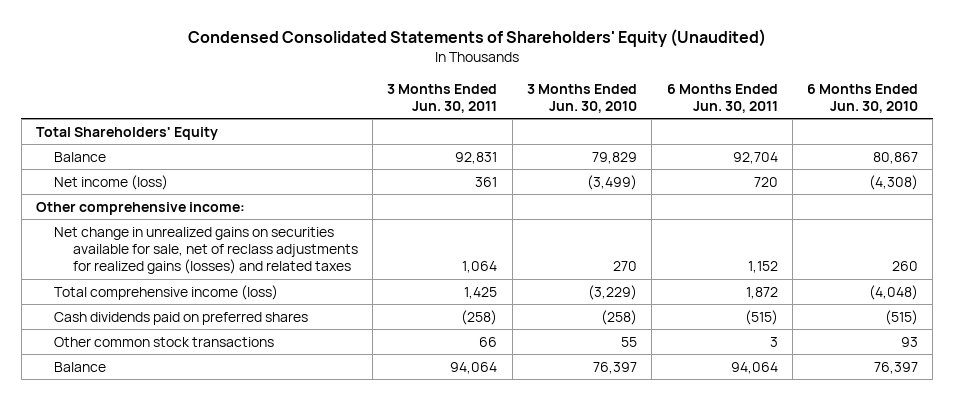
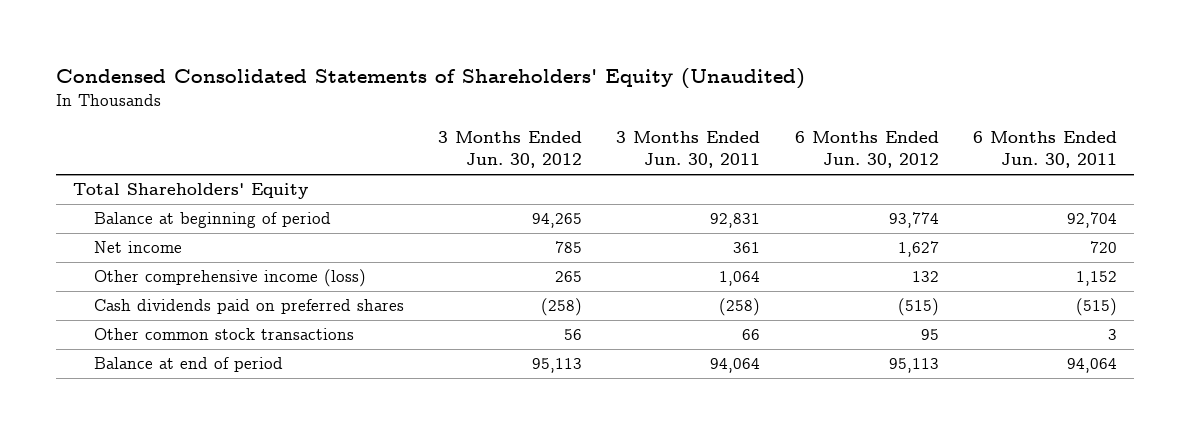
[526,83,637,113] 3 Months Ended Jun. 30, 2010 -> none
[807,83,919,113] 6 Months Ended Jun. 30, 2010 -> none
none -> [437,131,582,169] 3 Months Ended Jun. 30, 2012
none -> [794,131,939,169] 6 Months Ended Jun. 30, 2012
[35,201,245,215] Other comprehensive income: -> none
[54,284,279,300] Total comprehensive income (loss) -> none
[54,151,107,162] Balance -> [93,212,331,229] Balance at beginning of period
[54,174,169,190] Net income (loss) -> [93,241,182,254] Net income
[54,226,358,275] Net change in unrealized gains on securities available for sale, net of reclass adjustments for realized gains (losses) and related taxes -> [93,269,366,288] Other comprehensive income (loss)
[54,361,107,372] Balance -> [93,357,283,373] Balance at end of period

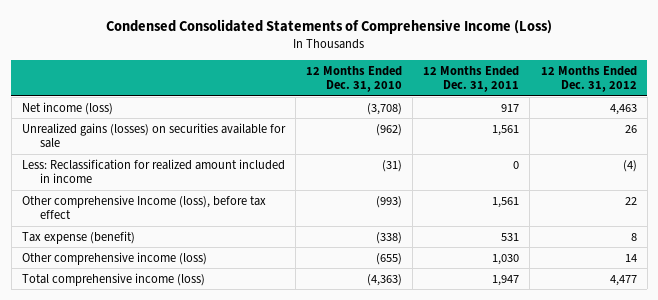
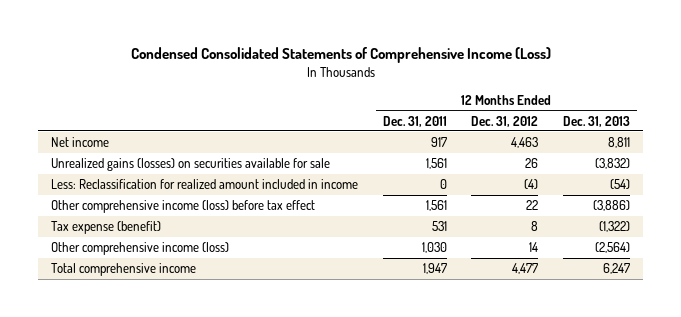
[306,65,403,93] 12 Months Ended Dec. 31, 2010 -> none
none -> [563,115,631,127] Dec. 31, 2013
[21,101,113,115] Net income (loss) -> [50,137,109,148] Net income
[21,194,266,220] Other comprehensive Income (loss), before tax effect -> [50,200,315,214] Other comprehensive income (loss) before tax effect
[21,272,205,286] Total comprehensive income (loss) -> [50,263,196,277] Total comprehensive income

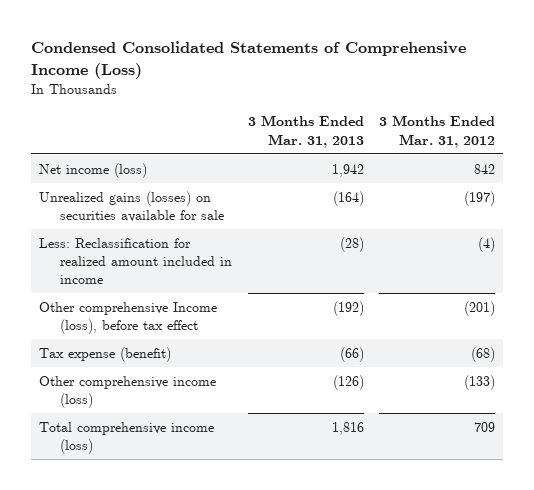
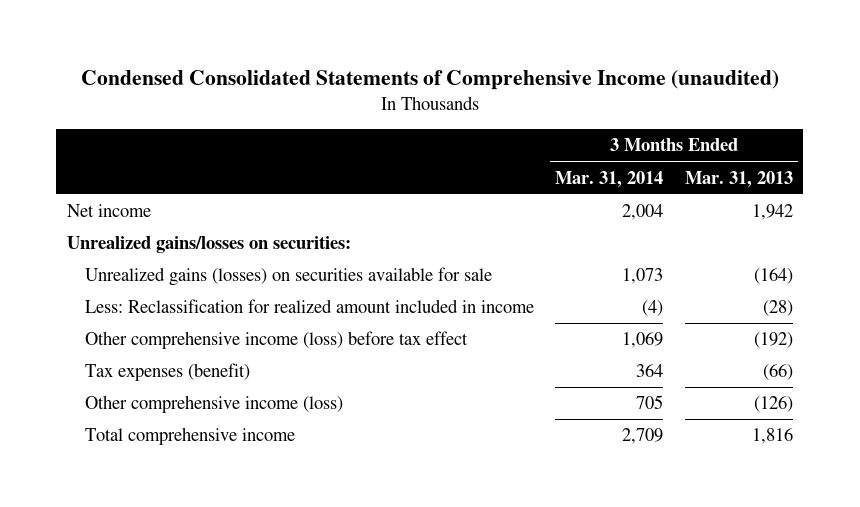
[30,40,466,79] Condensed Consolidated Statements of Comprehensive Income (Loss) -> [80,70,779,91] Condensed Consolidated Statements of Comprehensive Income (unaudited)
[379,115,496,148] 3 Months Ended Mar. 31, 2012 -> none
none -> [555,170,664,188] Mar. 31, 2014
[38,162,147,178] Net income (loss) -> [66,204,151,218] Net income
none -> [66,236,351,254] Unrealized gains/losses on securities:
[38,301,217,335] Other comprehensive Income (loss), before tax effect -> [84,331,468,350] Other comprehensive income (loss) before tax effect
[38,346,171,362] Tax expense (benefit) -> [84,363,250,382] Tax expenses (benefit)
[38,421,214,455] Total comprehensive income (loss) -> [84,427,295,446] Total comprehensive income

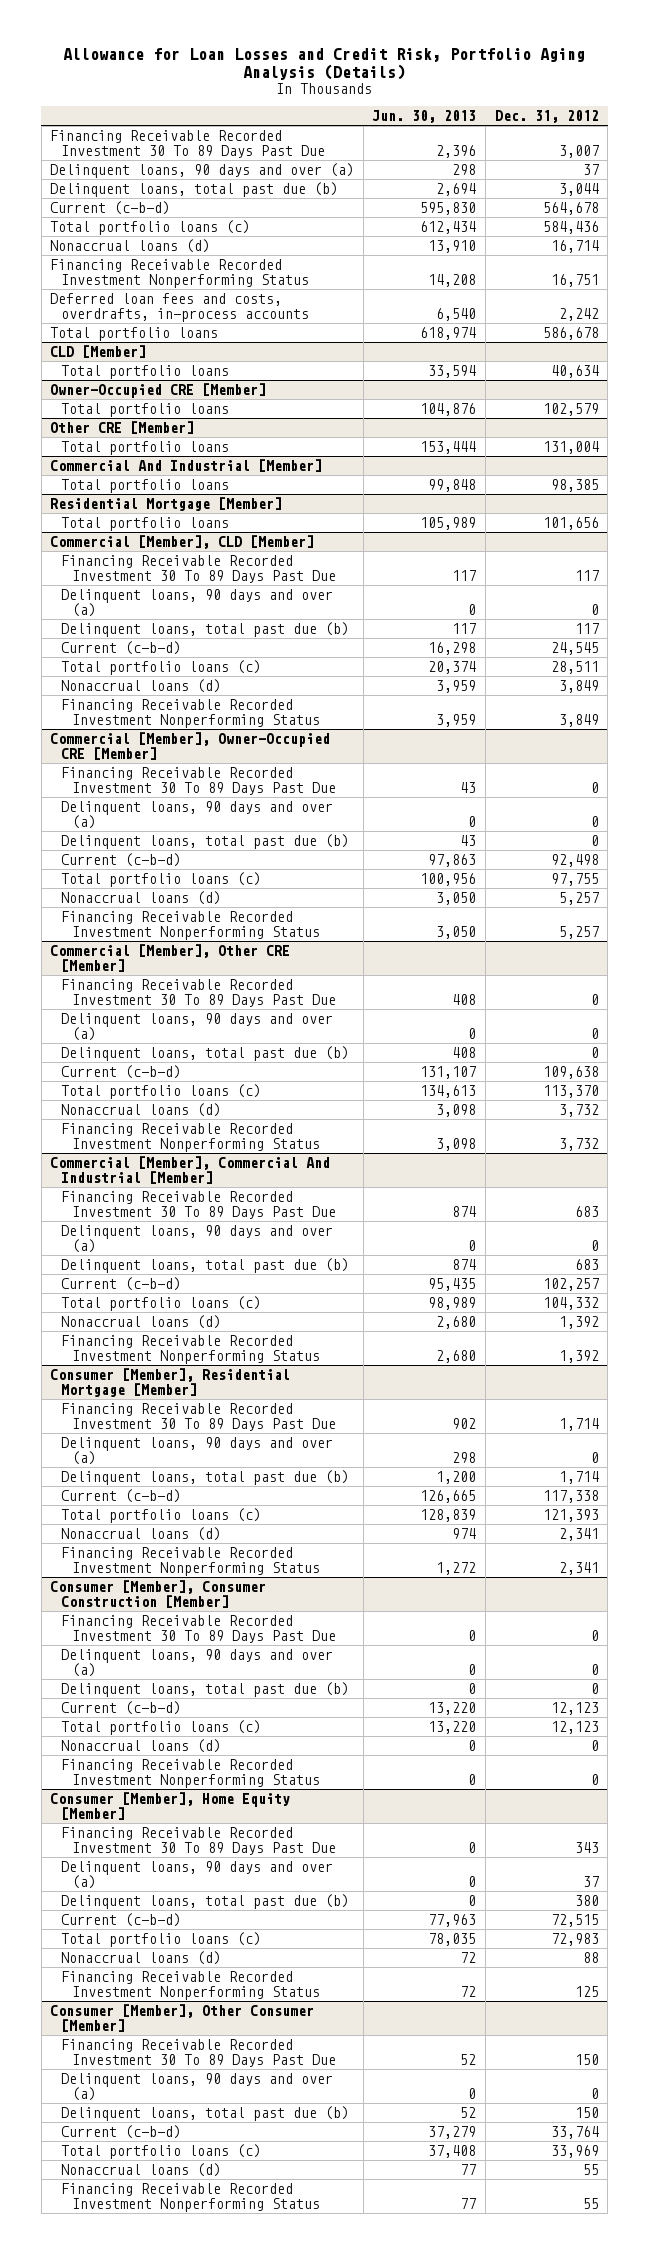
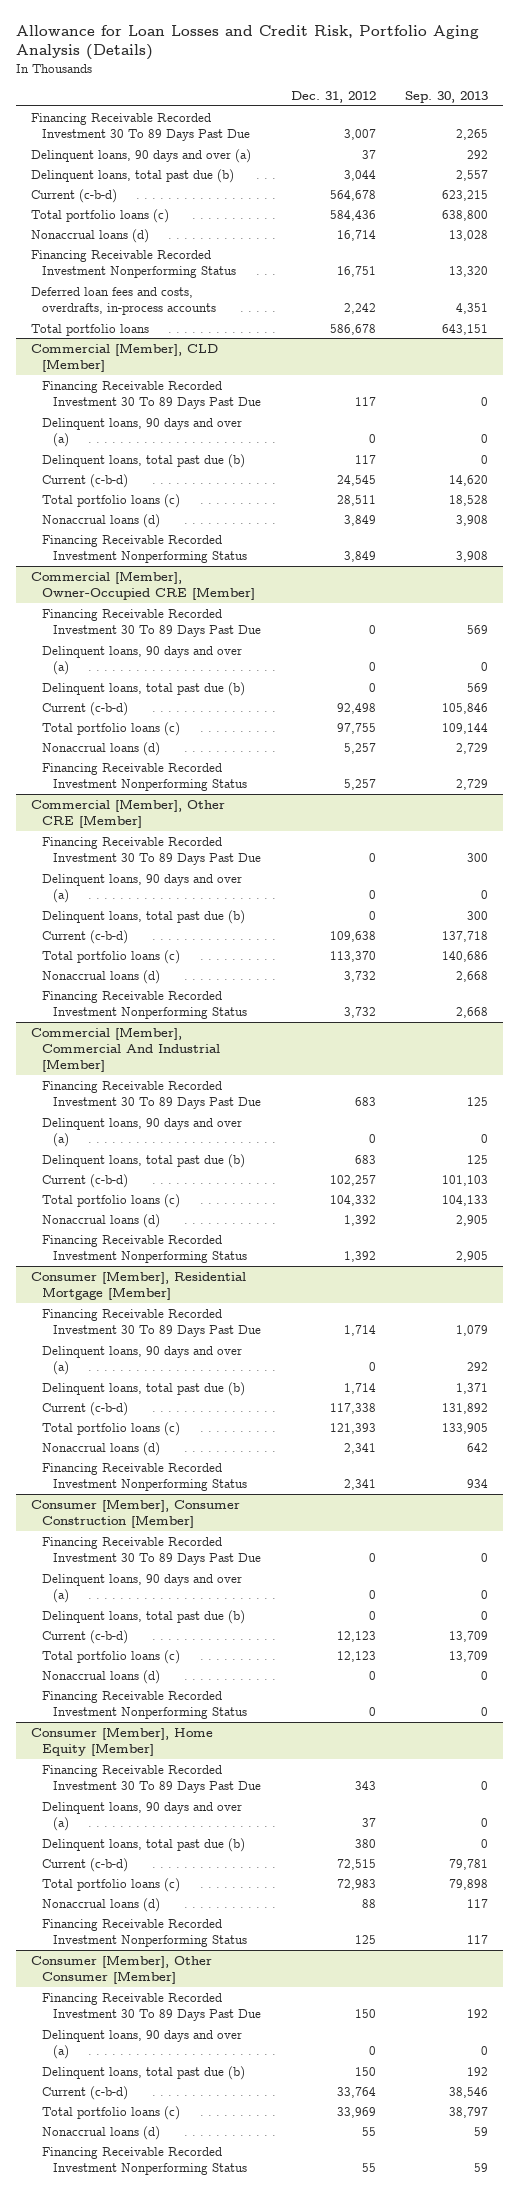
[372,110,477,124] Jun. 30, 2013 -> none
none -> [405,90,489,103] Sep. 30, 2013
[50,344,147,358] CLD [Member] -> none
[61,364,230,379] Total portfolio loans -> none
[50,382,267,398] Owner-Occupied CRE [Member] -> none
[61,402,230,417] Total portfolio loans -> none
[50,420,195,434] Other CRE [Member] -> none
[61,440,230,455] Total portfolio loans -> none
[50,458,323,472] Commercial And Industrial [Member] -> none
[61,478,230,493] Total portfolio loans -> none
[50,496,283,511] Residential Mortgage [Member] -> none
[61,516,230,531] Total portfolio loans -> none

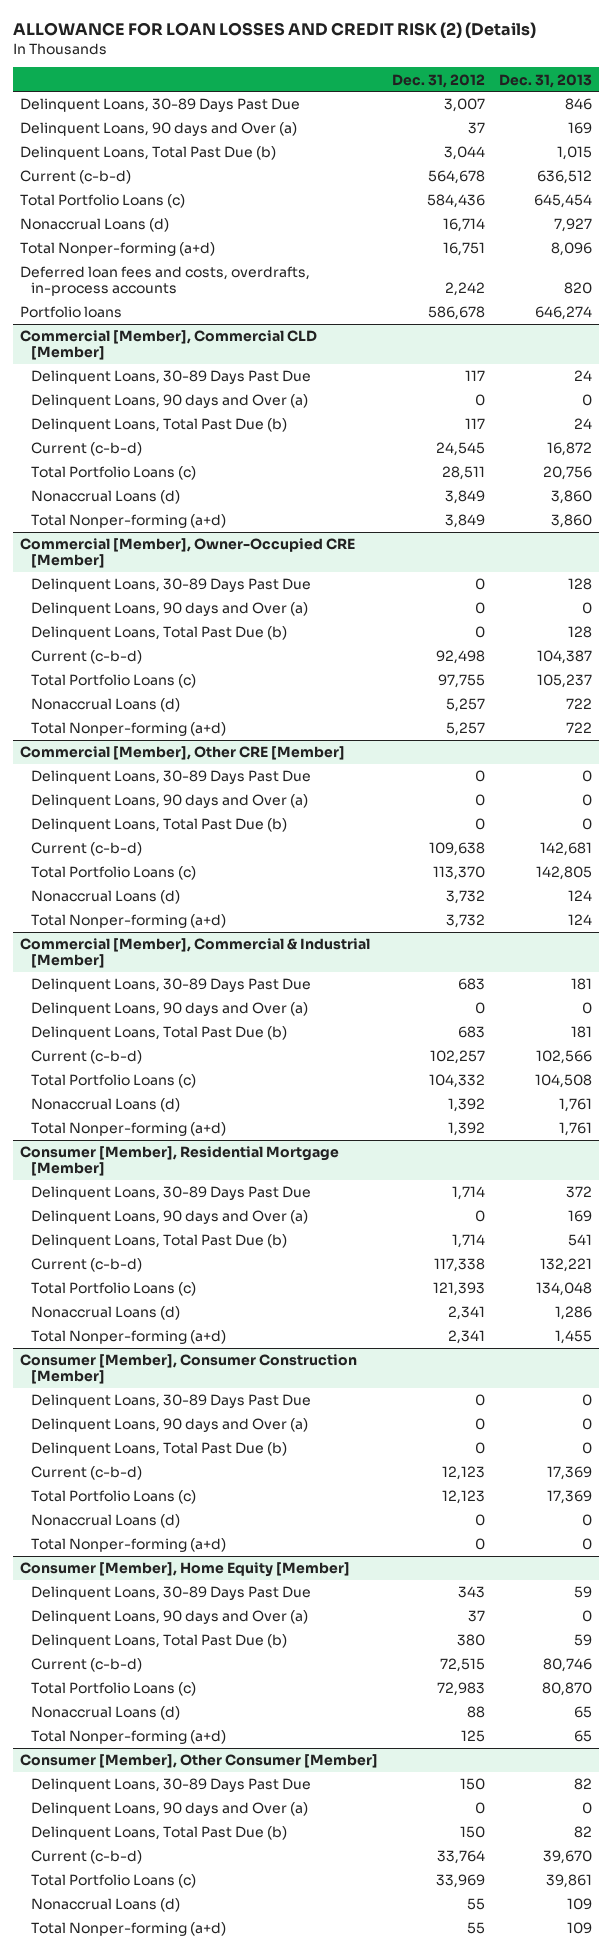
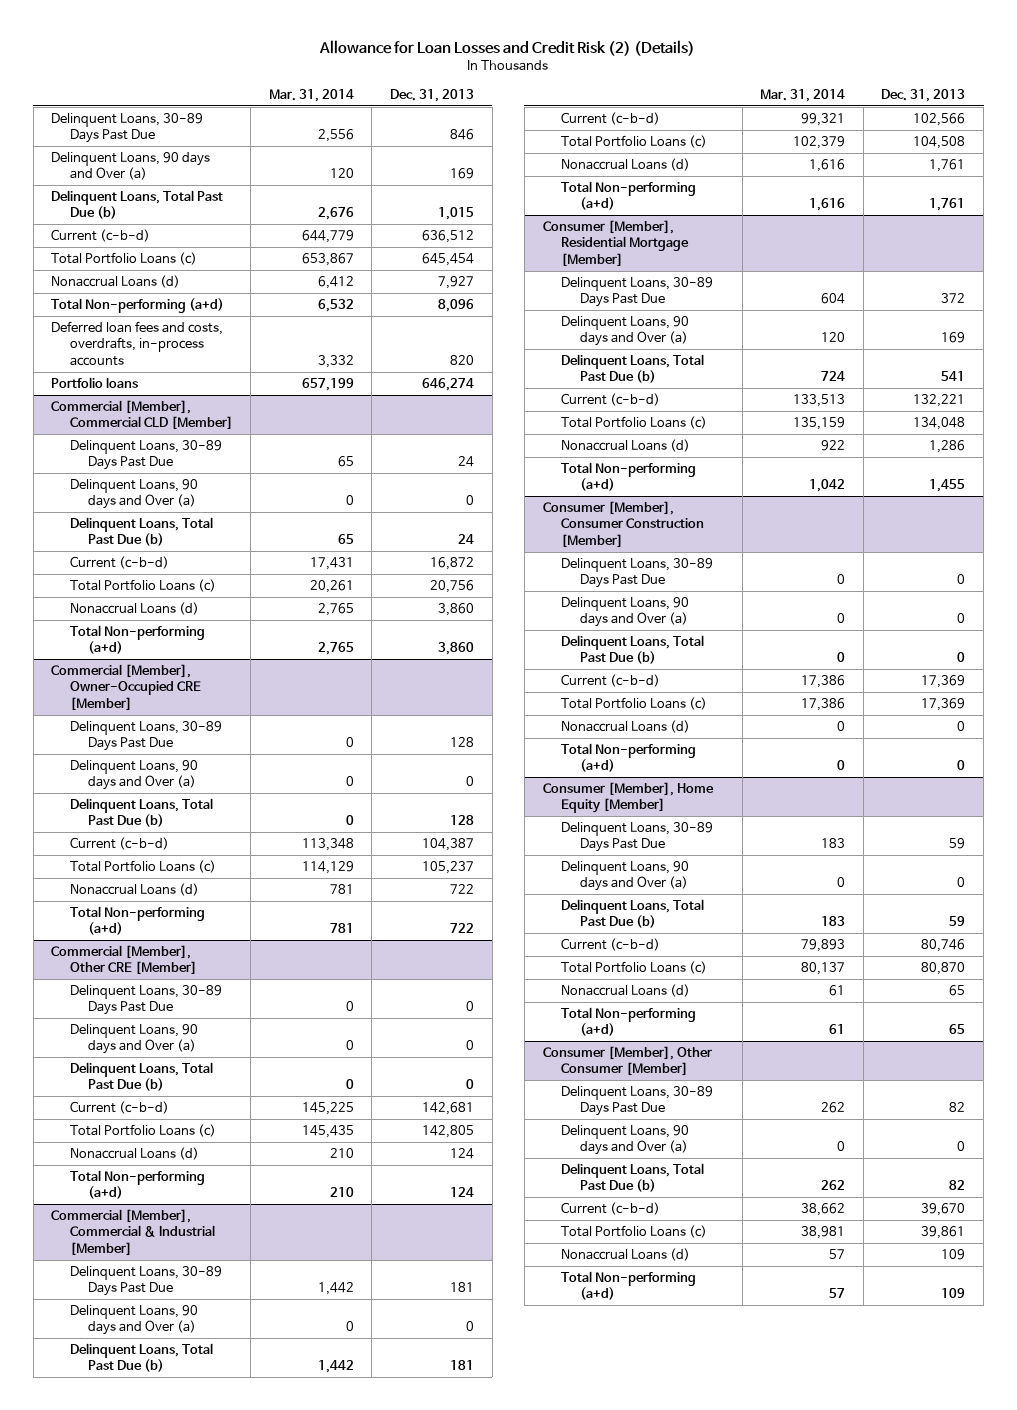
[13,21,537,38] ALLOWANCE FOR LOAN LOSSES AND CREDIT RISK (2) (Details) -> [319,40,696,57] Allowance for Loan Losses and Credit Risk (2) (Details)
[392,73,486,88] Dec. 31, 2012 -> none
none -> [268,89,354,103] Mar. 31, 2014
[20,242,216,257] Total Nonper-forming (a+d) -> [51,297,225,313] Total Non-performing (a+d)
[31,514,227,529] Total Nonper-forming (a+d) -> [69,624,205,655] Total Non-performing (a+d)
[31,722,227,737] Total Nonper-forming (a+d) -> [69,905,205,936] Total Non-performing (a+d)
[31,914,227,929] Total Nonper-forming (a+d) -> [69,1169,205,1200] Total Non-performing (a+d)
[31,1122,227,1137] Total Nonper-forming (a+d) -> [561,180,697,211] Total Non-performing (a+d)
[31,1330,227,1345] Total Nonper-forming (a+d) -> [561,461,697,492] Total Non-performing (a+d)
[31,1538,227,1553] Total Nonper-forming (a+d) -> [561,742,697,773] Total Non-performing (a+d)
[31,1730,227,1745] Total Nonper-forming (a+d) -> [561,1006,697,1037] Total Non-performing (a+d)
[31,1922,227,1937] Total Nonper-forming (a+d) -> [561,1270,697,1301] Total Non-performing (a+d)

